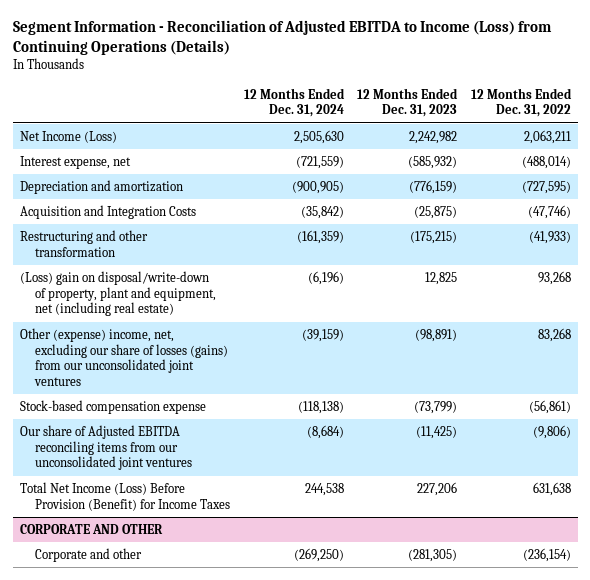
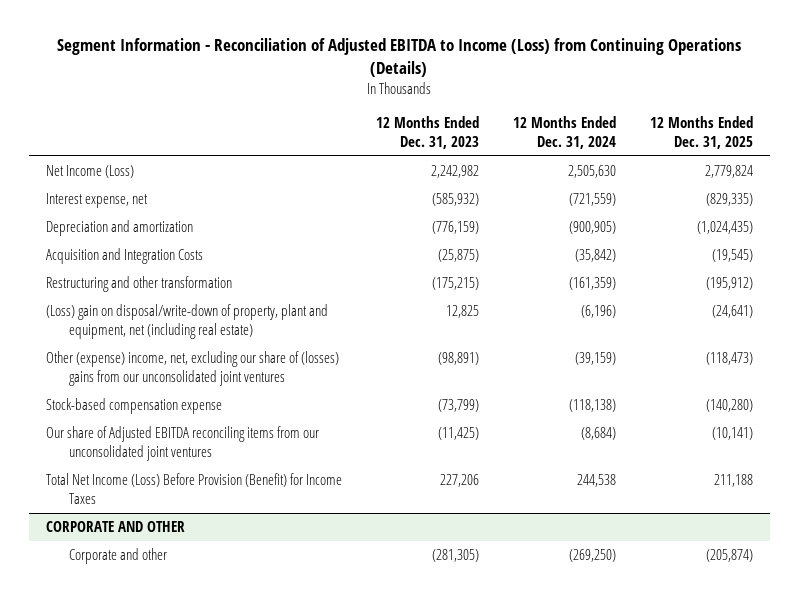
[470,87,572,118] 12 Months Ended Dec. 31, 2022 -> none
none -> [649,115,753,149] 12 Months Ended Dec. 31, 2025
[19,327,229,386] Other (expense) income, net, excluding our share of losses (gains) from our unconsolidated joint ventures -> [45,351,339,387] Other (expense) income, net, excluding our share of (losses) gains from our unconsolidated joint ventures

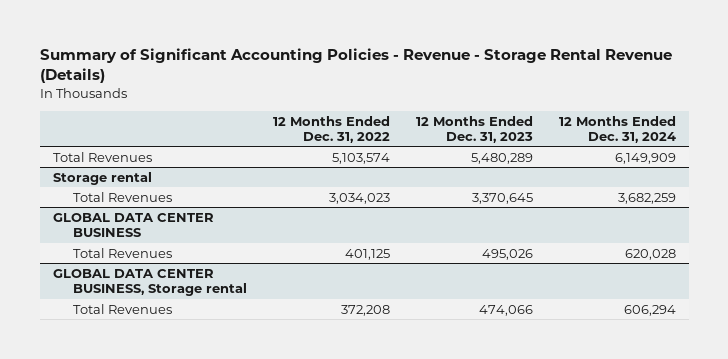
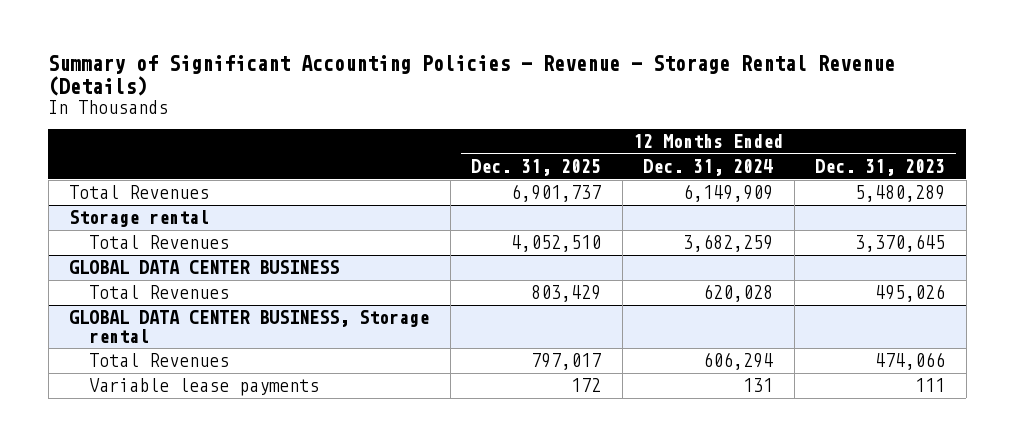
[272,115,390,143] 12 Months Ended Dec. 31, 2022 -> none
none -> [471,159,602,177] Dec. 31, 2025
none -> [89,378,320,397] Variable lease payments

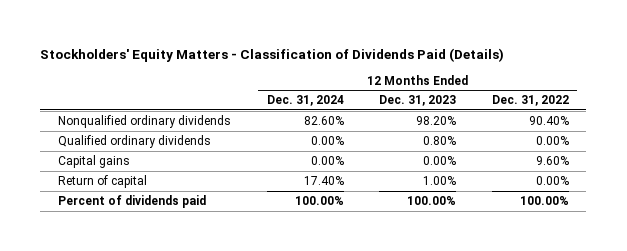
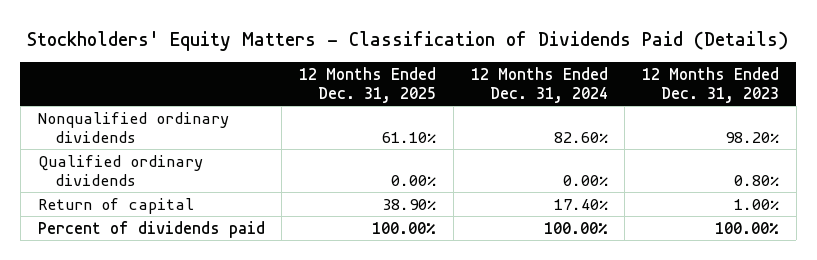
[491,95,569,107] Dec. 31, 2022 -> none
none -> [299,66,437,103] 12 Months Ended Dec. 31, 2025
[58,154,131,168] Capital gains -> none

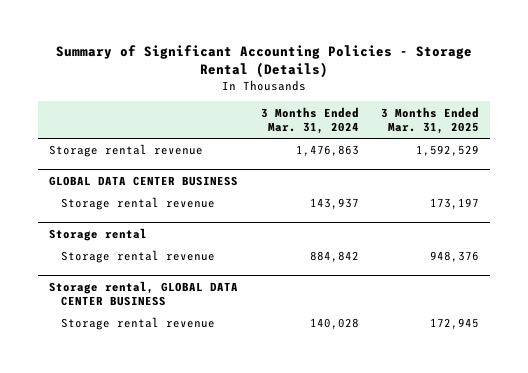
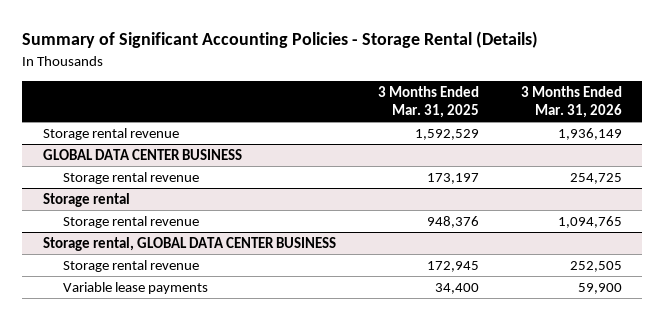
[260,106,359,135] 3 Months Ended Mar. 31, 2024 -> none
none -> [520,86,622,119] 3 Months Ended Mar. 31, 2026
none -> [63,282,209,295] Variable lease payments

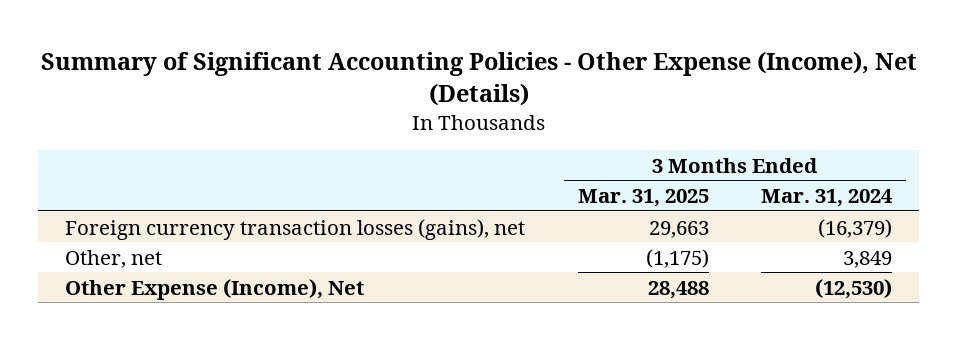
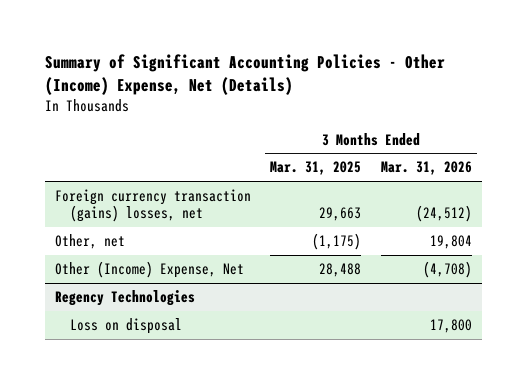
[40,51,917,107] Summary of Significant Accounting Policies - Other Expense (Income), Net (Details) -> [44,53,445,95] Summary of Significant Accounting Policies - Other (Income) Expense, Net (Details)
[761,189,894,208] Mar. 31, 2024 -> none
none -> [381,161,473,176] Mar. 31, 2026
[64,218,525,240] Foreign currency transaction losses (gains), net -> [54,189,251,223] Foreign currency transaction (gains) losses, net
[64,278,364,300] Other Expense (Income), Net -> [54,261,244,279] Other (Income) Expense, Net
none -> [54,290,195,307] Regency Technologies
none -> [69,318,182,335] Loss on disposal

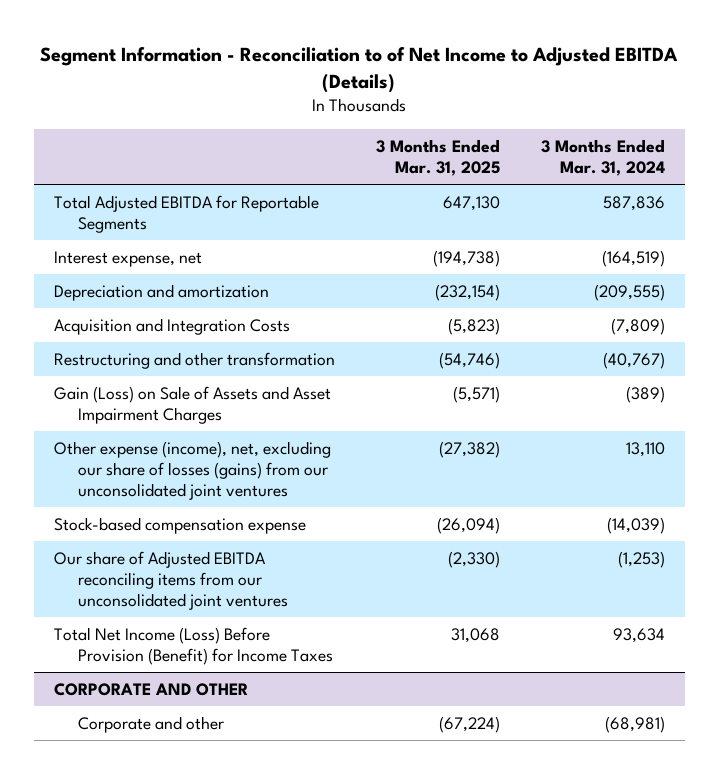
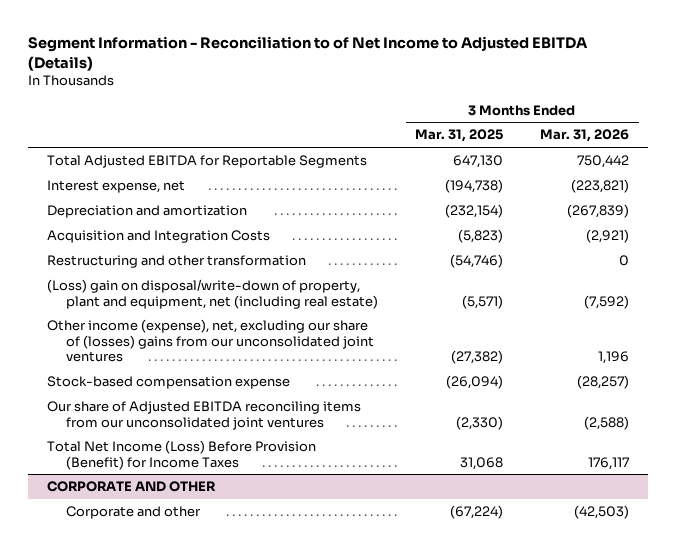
[540,138,665,176] 3 Months Ended Mar. 31, 2024 -> none
none -> [540,129,630,143] Mar. 31, 2026
[54,385,332,424] Gain (Loss) on Sale of Assets and Asset Impairment Charges -> [46,279,379,309] (Loss) gain on disposal/write-down of property, plant and equipment, net (including real estate)
[54,440,332,500] Other expense (income), net, excluding our share of losses (gains) from our unconsolidated joint ventures -> [46,319,375,363] Other income (expense), net, excluding our share of (losses) gains from our unconsolidated joint ventures

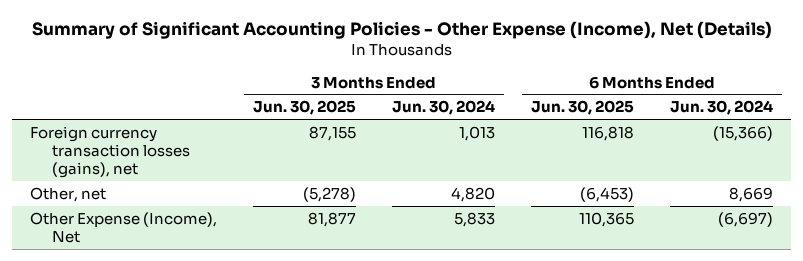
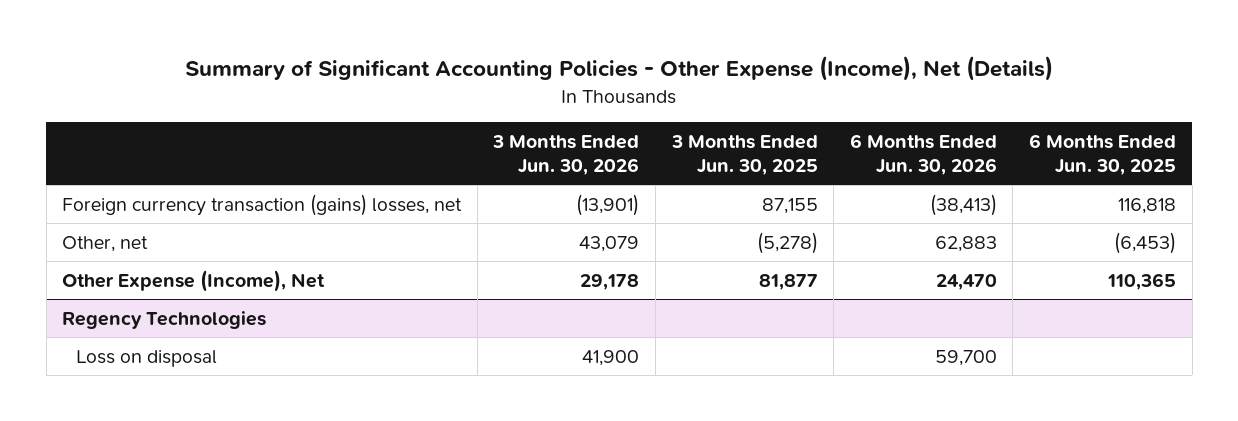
[392,100,496,116] Jun. 30, 2024 -> none
[670,100,774,116] Jun. 30, 2024 -> none
none -> [492,134,640,175] 3 Months Ended Jun. 30, 2026
none -> [849,133,997,175] 6 Months Ended Jun. 30, 2026
[30,125,191,179] Foreign currency transaction losses (gains), net -> [62,193,463,216] Foreign currency transaction (gains) losses, net
none -> [62,310,267,329] Regency Technologies
none -> [76,349,218,367] Loss on disposal

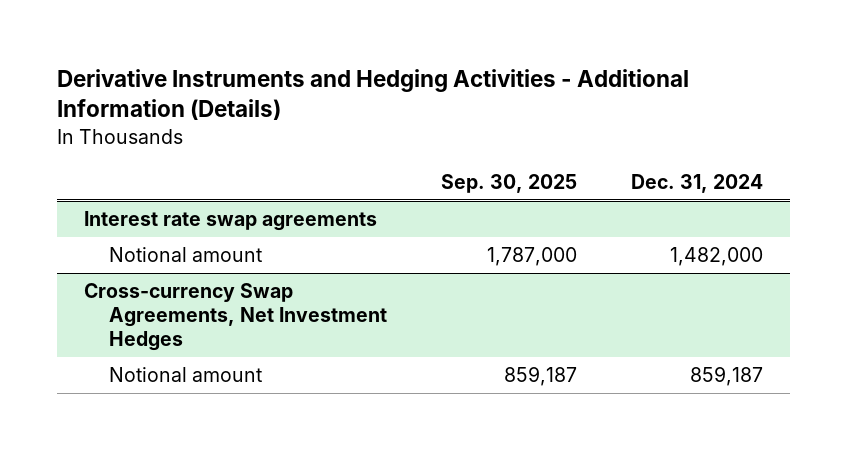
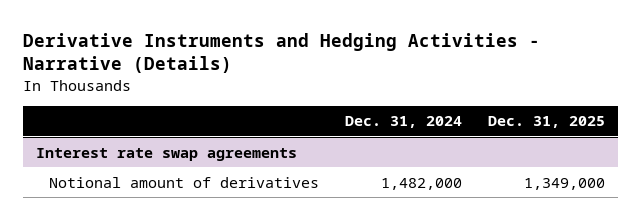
[56,69,689,121] Derivative Instruments and Hedging Activities - Additional Information (Details) -> [23,32,541,74] Derivative Instruments and Hedging Activities - Narrative (Details)
[440,173,577,193] Sep. 30, 2025 -> none
none -> [488,116,606,129] Dec. 31, 2025
[83,283,387,351] Cross-currency Swap Agreements, Net Investment Hedges -> none
[108,367,262,383] Notional amount -> none
[108,247,262,263] Notional amount -> [49,176,320,188] Notional amount of derivatives

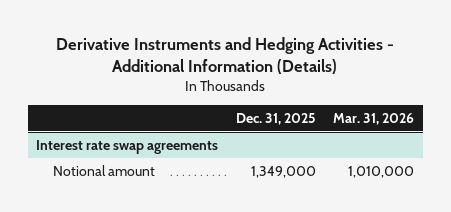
[23,32,541,74] Derivative Instruments and Hedging Activities - Narrative (Details) -> [56,36,395,74] Derivative Instruments and Hedging Activities - Additional Information (Details)
[345,116,463,129] Dec. 31, 2024 -> none
none -> [333,112,415,125] Mar. 31, 2026
[49,176,320,188] Notional amount of derivatives -> [52,164,155,176] Notional amount

